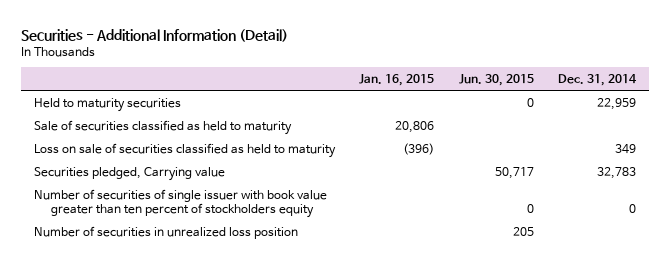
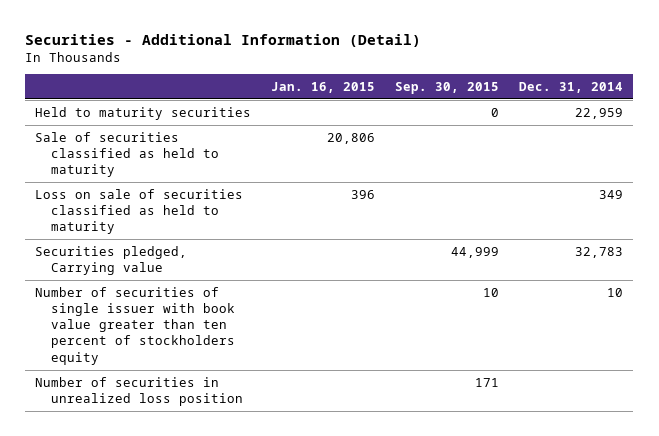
[458,74,534,87] Jun. 30, 2015 -> none
none -> [395,82,500,95] Sep. 30, 2015
[403,142,435,155] (396) -> [351,189,376,199] 396
[629,204,637,214] 0 -> [607,287,624,297] 10

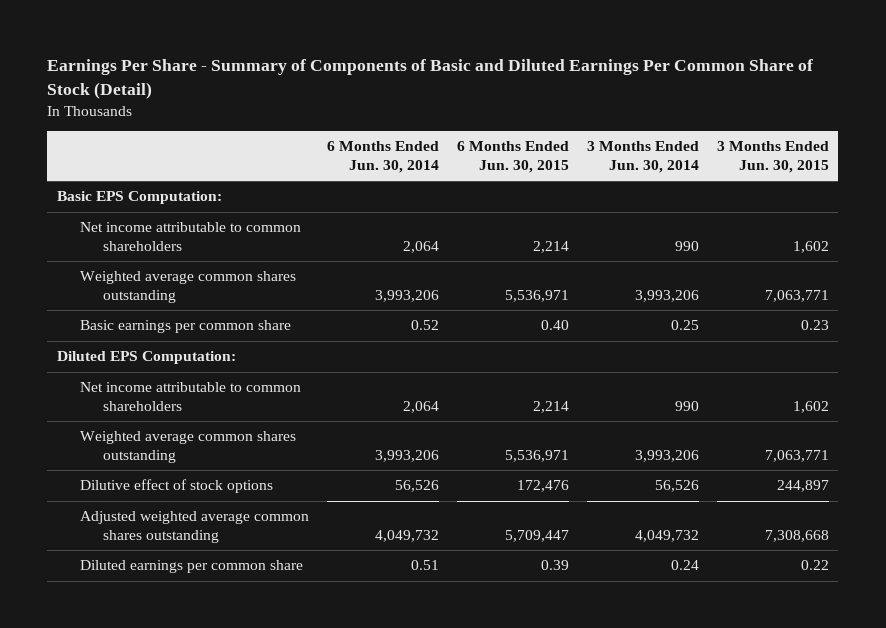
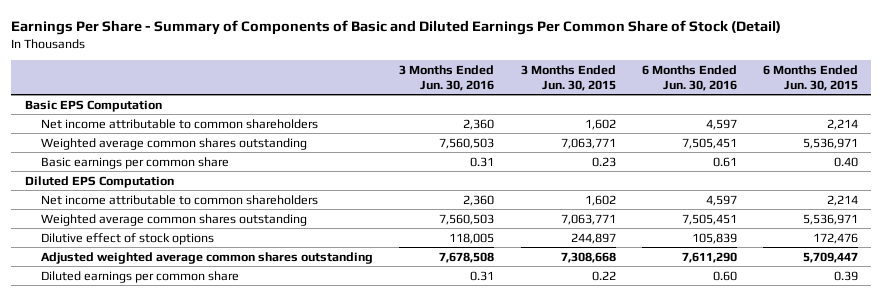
[326,141,439,174] 6 Months Ended Jun. 30, 2014 -> none
[586,141,699,174] 3 Months Ended Jun. 30, 2014 -> none
none -> [399,64,495,91] 3 Months Ended Jun. 30, 2016
none -> [641,64,737,91] 6 Months Ended Jun. 30, 2016
[56,191,222,205] Basic EPS Computation: -> [24,99,162,112] Basic EPS Computation
[56,351,236,365] Diluted EPS Computation: -> [24,175,174,188] Diluted EPS Computation

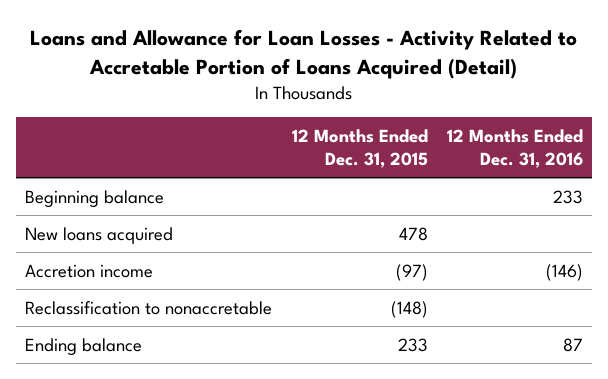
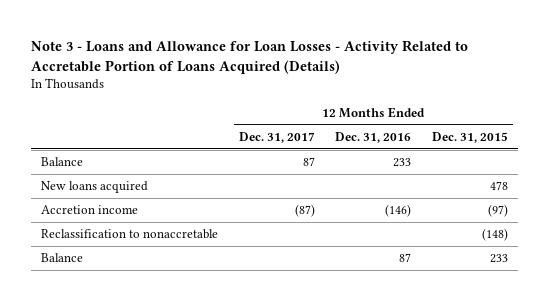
[30,28,578,79] Loans and Allowance for Loan Losses - Activity Related to Accretable Portion of Loans Acquired (Detail) -> [30,39,468,74] Note 3 - Loans and Allowance for Loan Losses - Activity Related to Accretable Portion of Loans Acquired (Details)
none -> [238,132,315,144] Dec. 31, 2017
[25,189,165,208] Beginning balance -> [41,157,84,167] Balance
[25,337,143,356] Ending balance -> [41,253,84,263] Balance

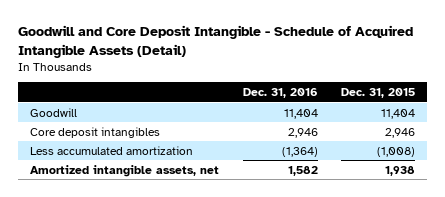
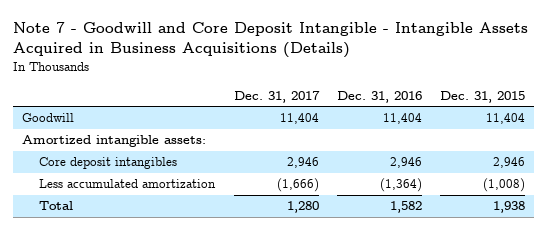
[17,25,413,58] Goodwill and Core Deposit Intangible - Schedule of Acquired Intangible Assets (Detail) -> [12,22,528,59] Note 7 - Goodwill and Core Deposit Intangible - Intangible Assets Acquired in Business Acquisitions (Details)
none -> [233,90,320,103] Dec. 31, 2017
none -> [22,135,207,148] Amortized intangible assets:
[29,164,219,177] Amortized intangible assets, net -> [39,201,74,211] Total

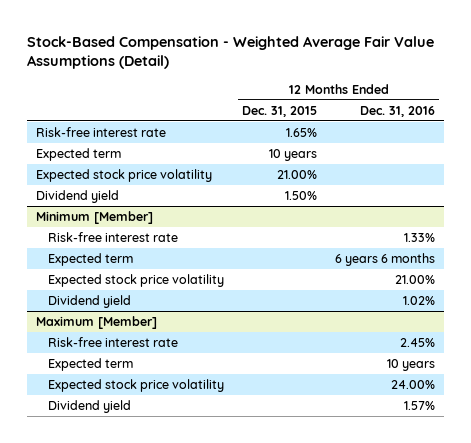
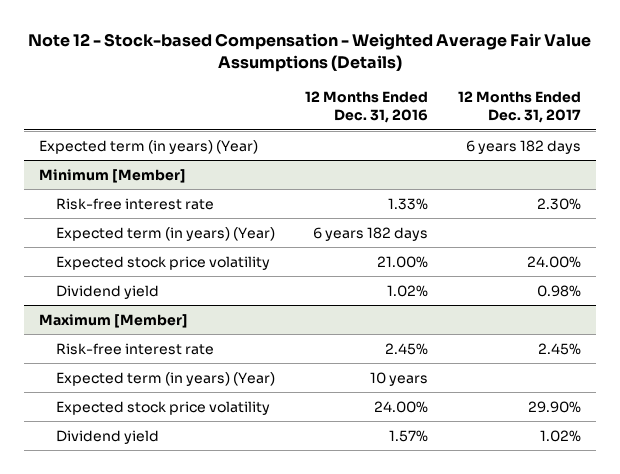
[26,35,434,70] Stock-Based Compensation - Weighted Average Fair Value Assumptions (Detail) -> [27,33,591,73] Note 12 - Stock-based Compensation - Weighted Average Fair Value Assumptions (Details)
[242,105,318,117] Dec. 31, 2015 -> none
none -> [457,91,581,124] 12 Months Ended Dec. 31, 2017
[35,126,166,137] Risk-free interest rate -> none
[35,168,212,182] Expected stock price volatility -> none
[35,189,119,203] Dividend yield -> none
[35,147,121,161] Expected term -> [39,139,259,154] Expected term (in years) (Year)
[48,252,134,266] Expected term -> [55,226,275,241] Expected term (in years) (Year)
[334,252,435,266] 6 years 6 months -> [312,226,428,241] 6 years 182 days
[48,357,134,371] Expected term -> [55,371,275,386] Expected term (in years) (Year)

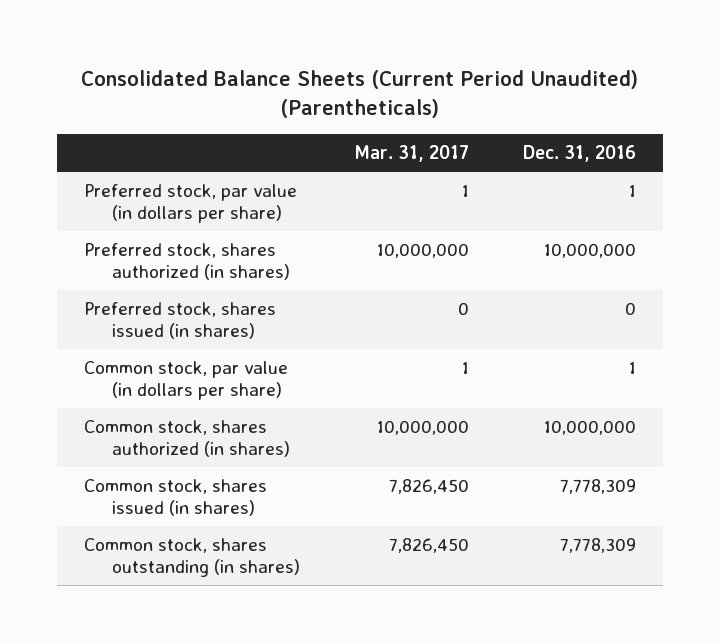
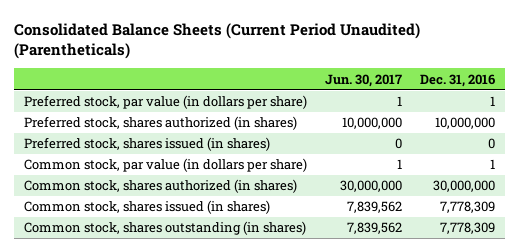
[353,145,469,163] Mar. 31, 2017 -> none
none -> [324,73,402,87] Jun. 30, 2017
[542,419,636,435] 10,000,000 -> [433,180,496,193] 30,000,000

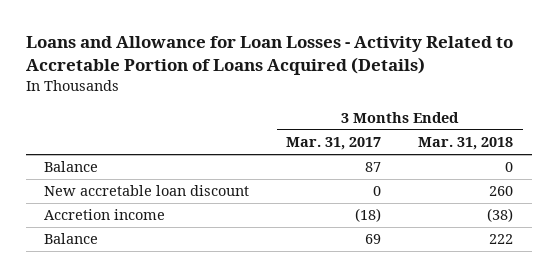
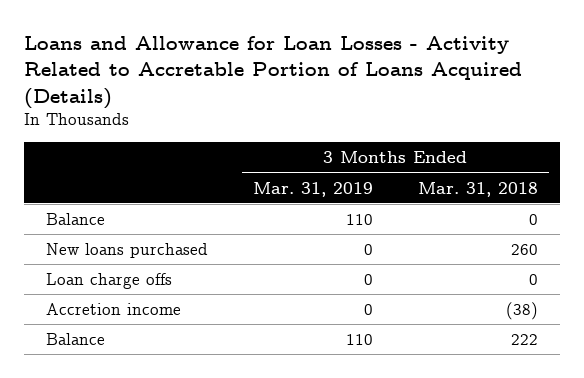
[286,137,382,151] Mar. 31, 2017 -> none
none -> [253,181,374,197] Mar. 31, 2019
[44,185,250,197] New accretable loan discount -> [46,243,209,259] New loans purchased
none -> [46,273,173,290] Loan charge offs

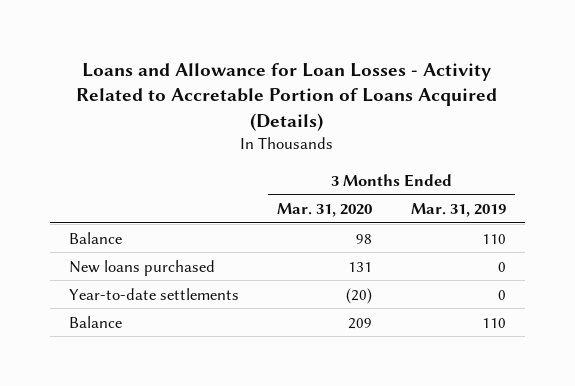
[417,181,538,197] Mar. 31, 2018 -> none
none -> [277,203,373,218] Mar. 31, 2020
[46,303,182,316] Accretion income -> none
[46,273,173,290] Loan charge offs -> [69,287,240,300] Year-to-date settlements

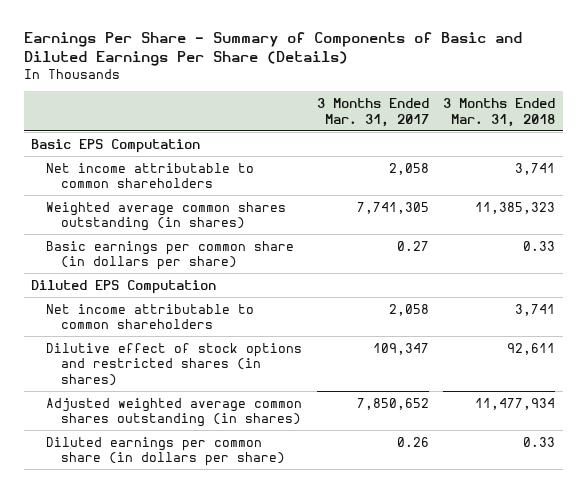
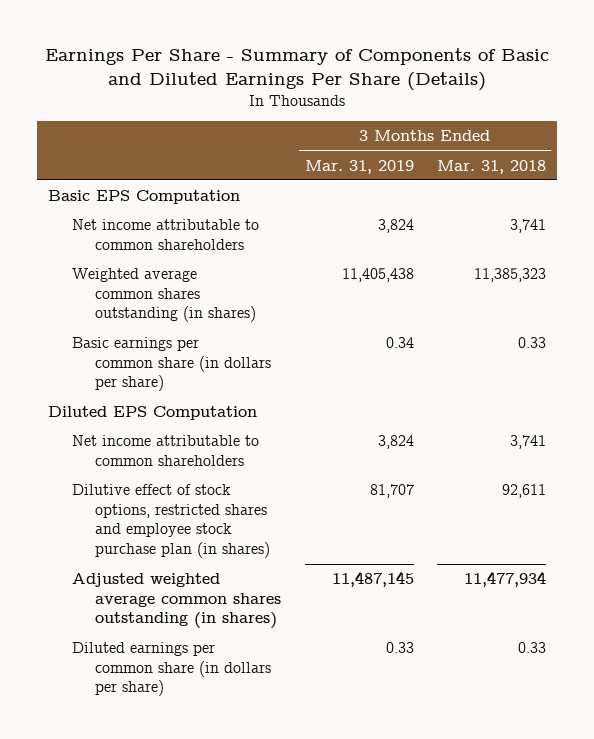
[316,98,429,127] 3 Months Ended Mar. 31, 2017 -> none
none -> [304,159,414,174] Mar. 31, 2019
[45,342,302,386] Dilutive effect of stock options and restricted shares (in shares) -> [71,484,271,559] Dilutive effect of stock options, restricted shares and employee stock purchase plan (in shares)

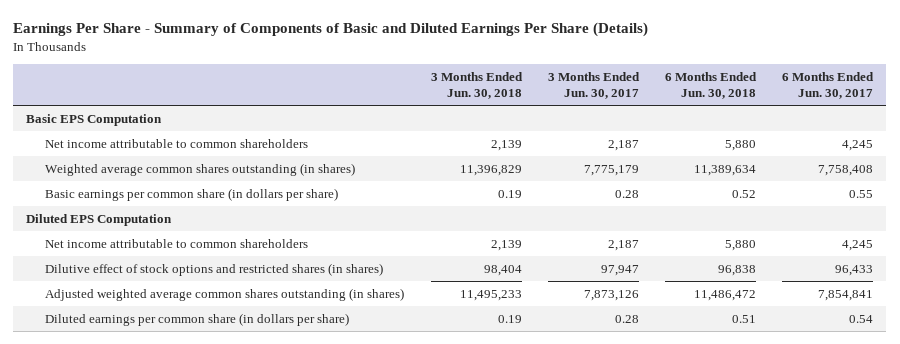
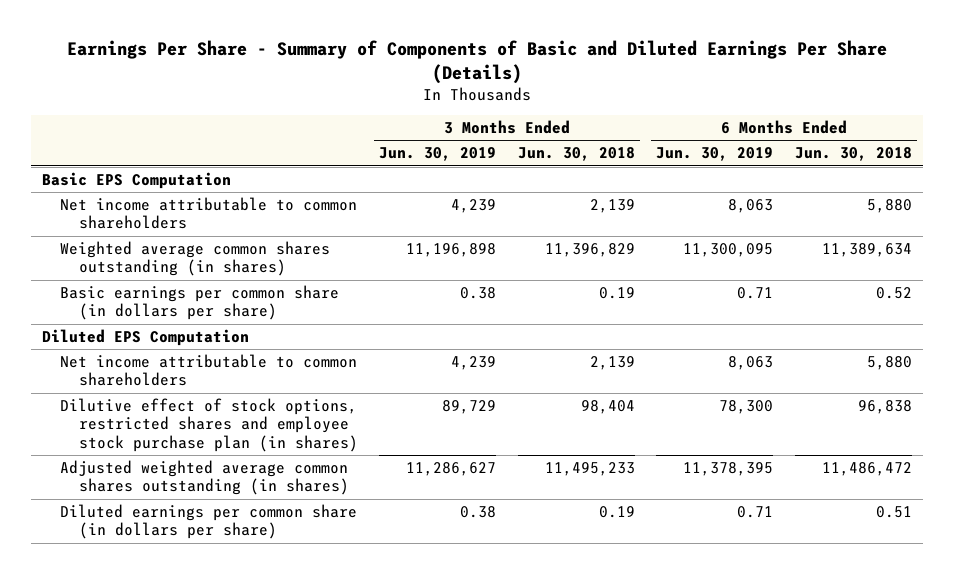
[547,71,640,99] 3 Months Ended Jun. 30, 2017 -> none
[782,71,875,99] 6 Months Ended Jun. 30, 2017 -> none
none -> [379,147,497,162] Jun. 30, 2019
none -> [656,147,774,162] Jun. 30, 2019
[45,262,384,276] Dilutive effect of stock options and restricted shares (in shares) -> [60,398,358,452] Dilutive effect of stock options, restricted shares and employee stock purchase plan (in shares)

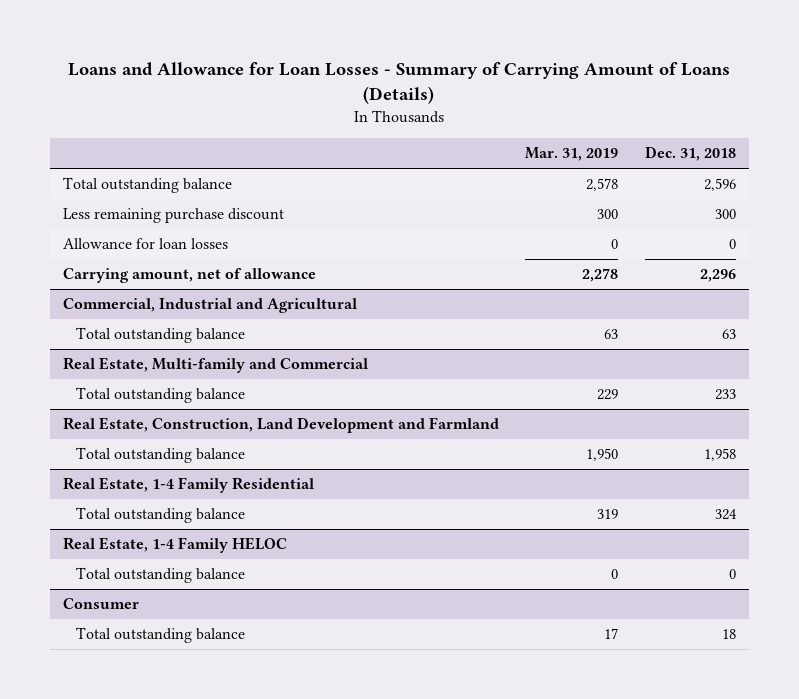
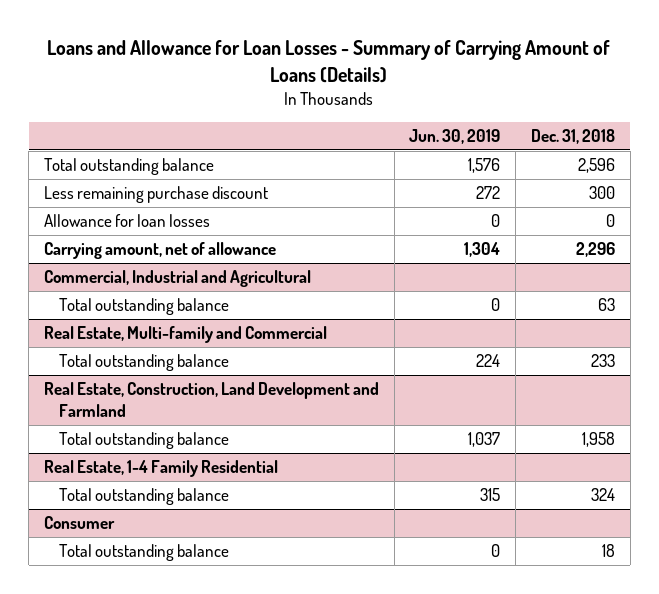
[525,147,619,162] Mar. 31, 2019 -> none
none -> [409,128,501,144] Jun. 30, 2019
[62,537,287,554] Real Estate, 1-4 Family HELOC -> none
[76,567,246,584] Total outstanding balance -> none

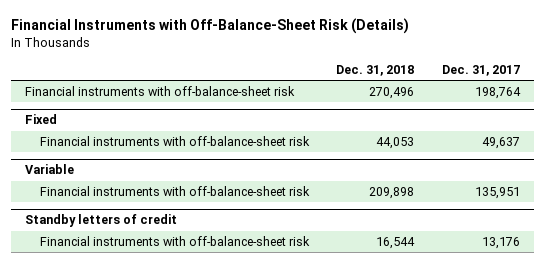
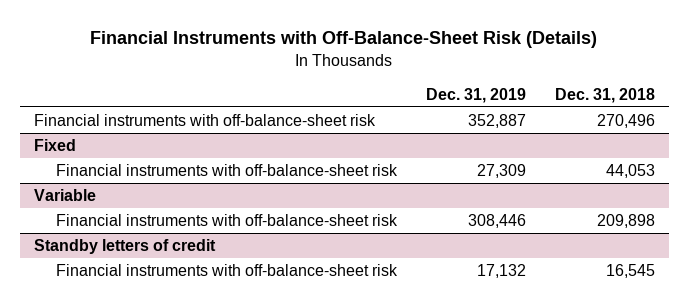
[441,64,520,76] Dec. 31, 2017 -> none
none -> [425,87,526,103] Dec. 31, 2019
[376,236,416,249] 16,544 -> [605,264,655,279] 16,545

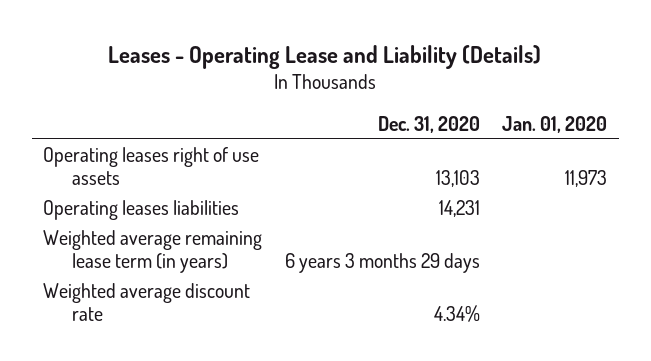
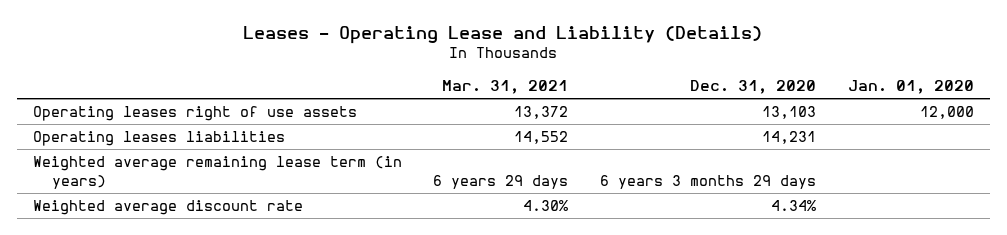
none -> [442,80,569,95] Mar. 31, 2021
[565,170,608,188] 11,973 -> [919,106,974,120] 12,000

